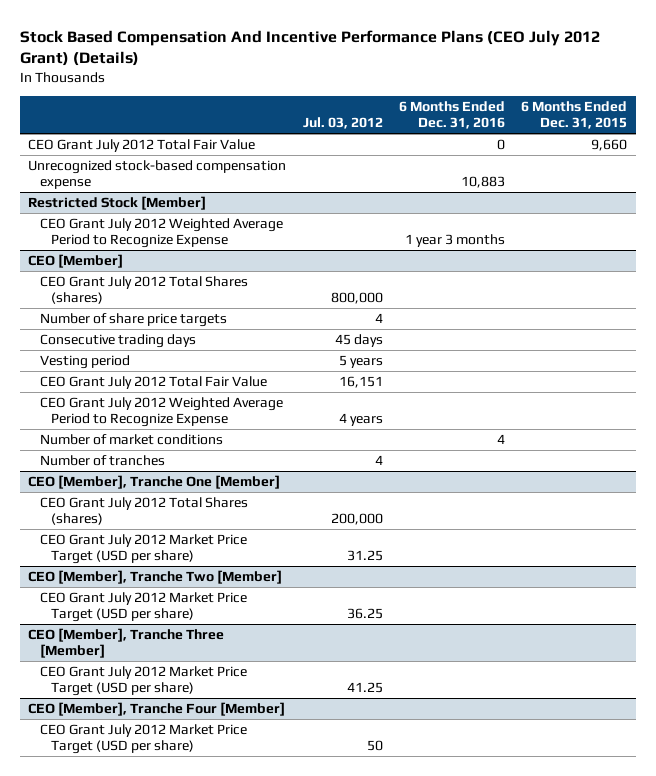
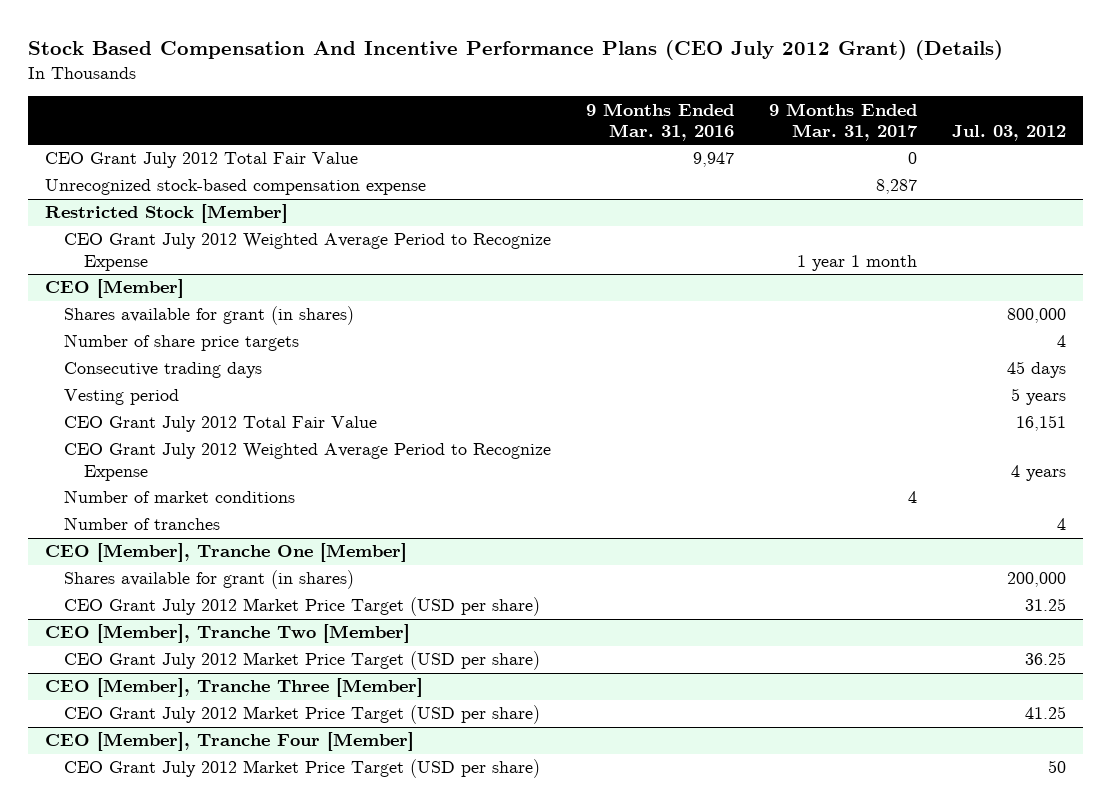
[398,101,505,130] 6 Months Ended Dec. 31, 2016 -> none
[521,101,628,130] 6 Months Ended Dec. 31, 2015 -> none
none -> [586,102,735,141] 9 Months Ended Mar. 31, 2016
none -> [768,102,918,141] 9 Months Ended Mar. 31, 2017
[39,275,248,304] CEO Grant July 2012 Total Shares (shares) -> [64,306,355,326] Shares available for grant (in shares)
[39,496,248,525] CEO Grant July 2012 Total Shares (shares) -> [64,570,355,590] Shares available for grant (in shares)

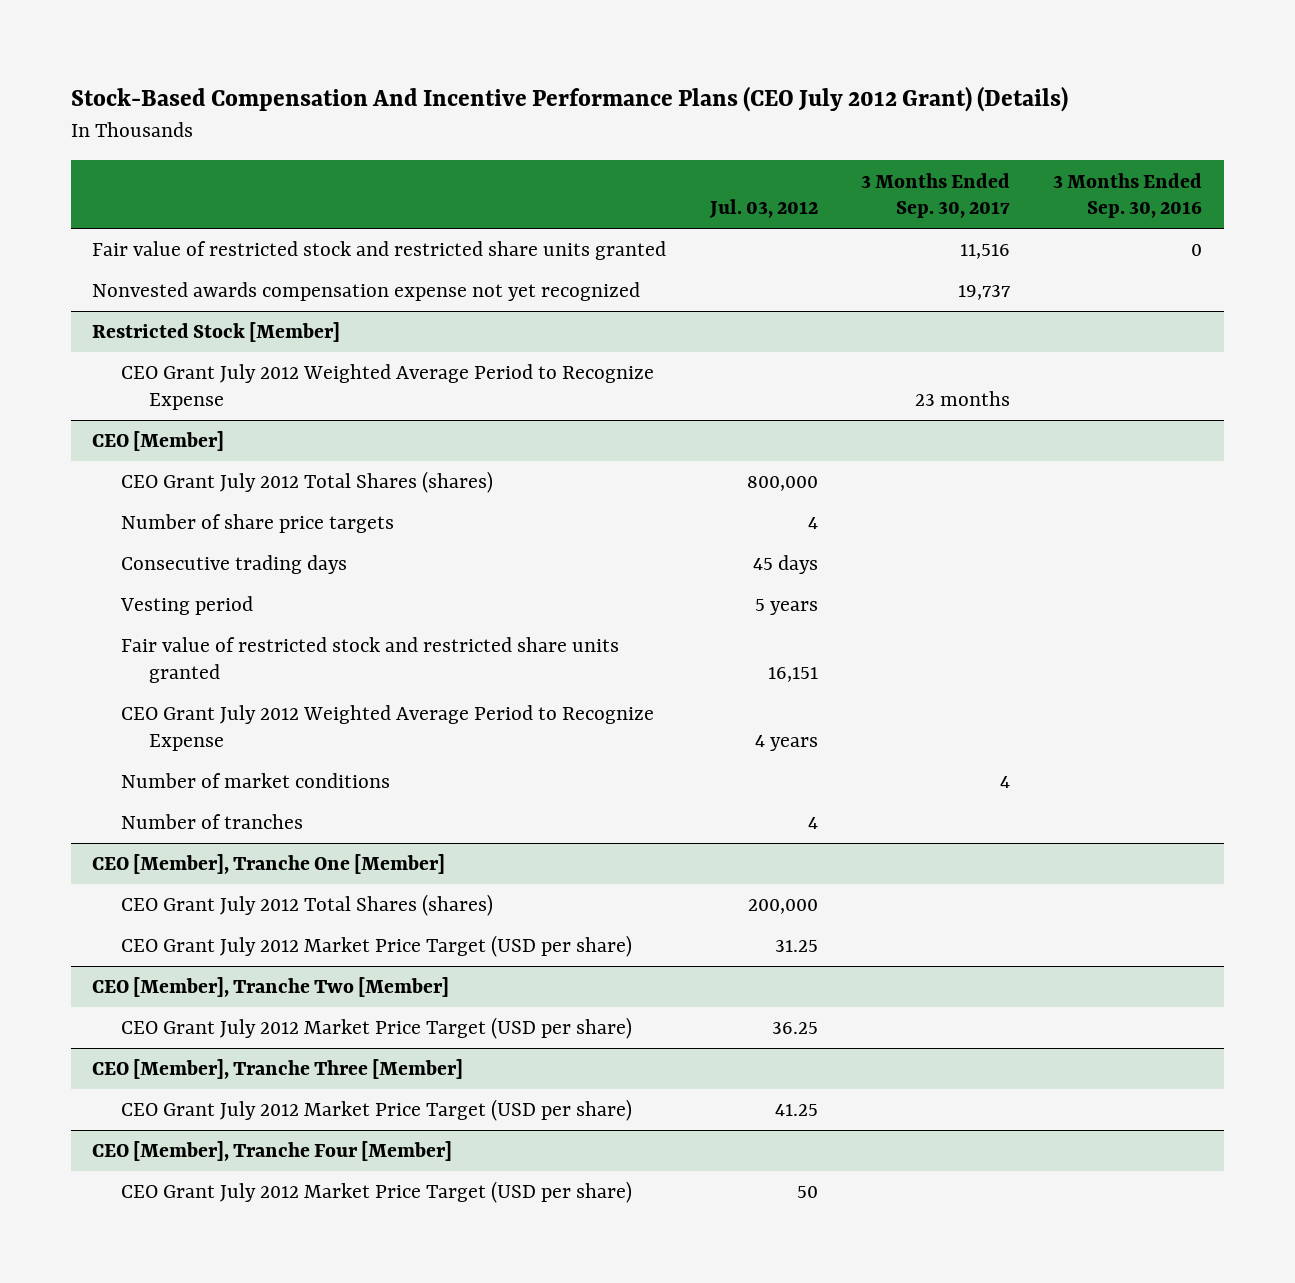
[28,40,1004,61] Stock Based Compensation And Incentive Performance Plans (CEO July 2012 Grant) (Details) -> [70,86,1068,113] Stock-Based Compensation And Incentive Performance Plans (CEO July 2012 Grant) (Details)
[586,102,735,141] 9 Months Ended Mar. 31, 2016 -> none
[768,102,918,141] 9 Months Ended Mar. 31, 2017 -> none
none -> [861,172,1011,219] 3 Months Ended Sep. 30, 2017
none -> [1053,172,1203,219] 3 Months Ended Sep. 30, 2016
[45,152,359,169] CEO Grant July 2012 Total Fair Value -> [92,241,667,261] Fair value of restricted stock and restricted share units granted
[45,179,427,196] Unrecognized stock-based compensation expense -> [92,282,641,302] Nonvested awards compensation expense not yet recognized
[64,306,355,326] Shares available for grant (in shares) -> [120,471,493,494] CEO Grant July 2012 Total Shares (shares)
[64,416,378,433] CEO Grant July 2012 Total Fair Value -> [120,637,619,683] Fair value of restricted stock and restricted share units granted
[64,570,355,590] Shares available for grant (in shares) -> [120,894,493,917] CEO Grant July 2012 Total Shares (shares)

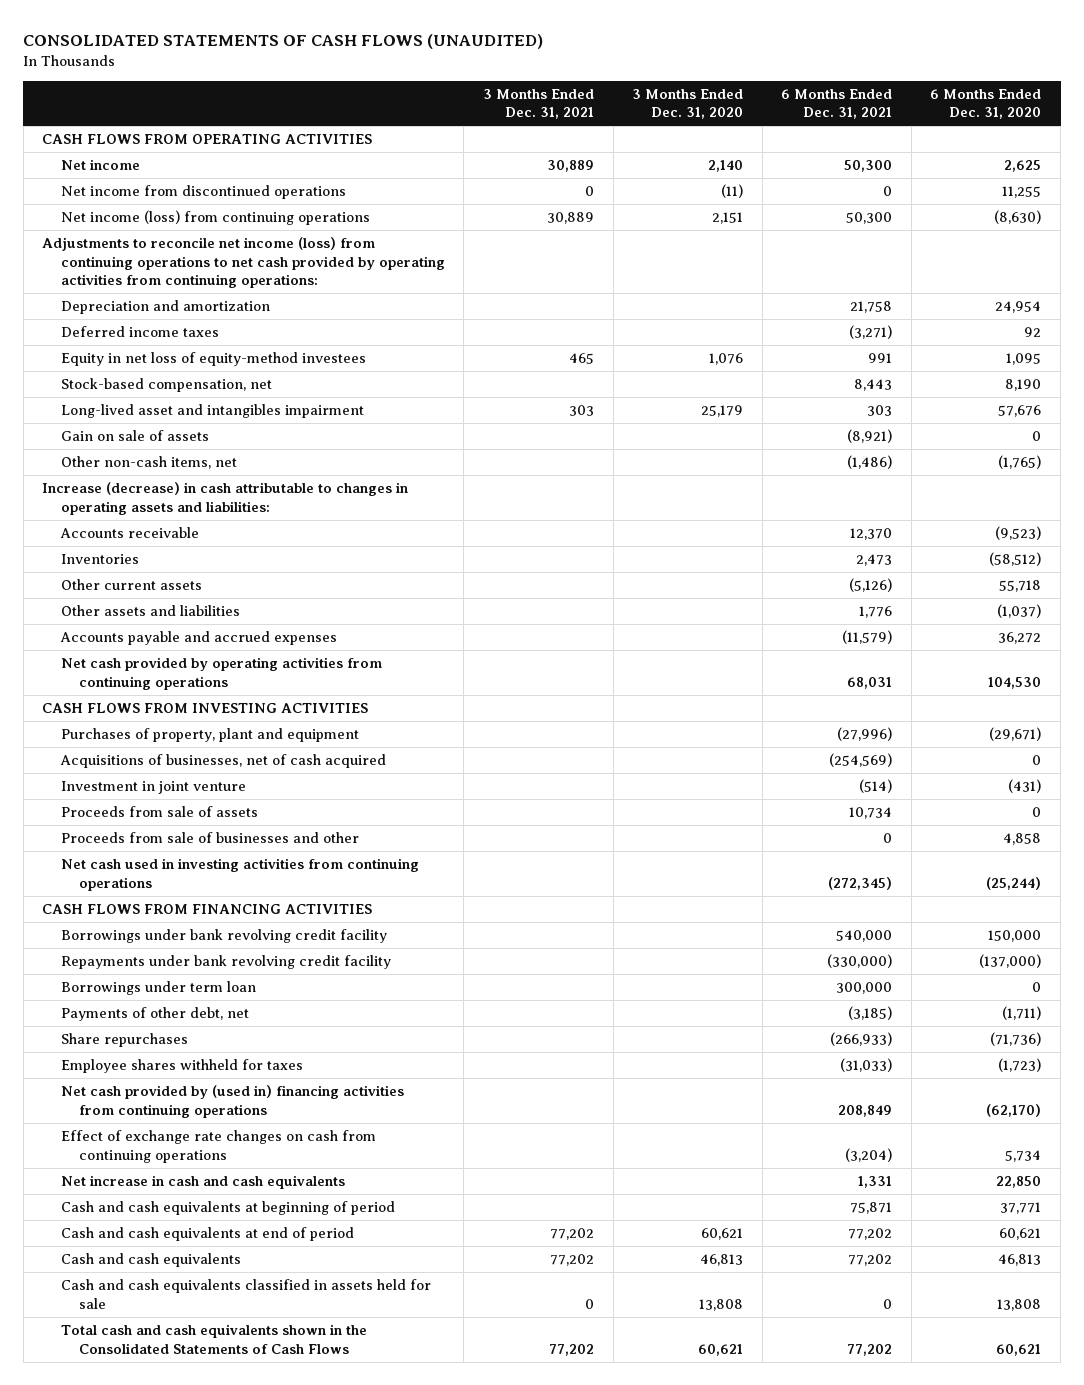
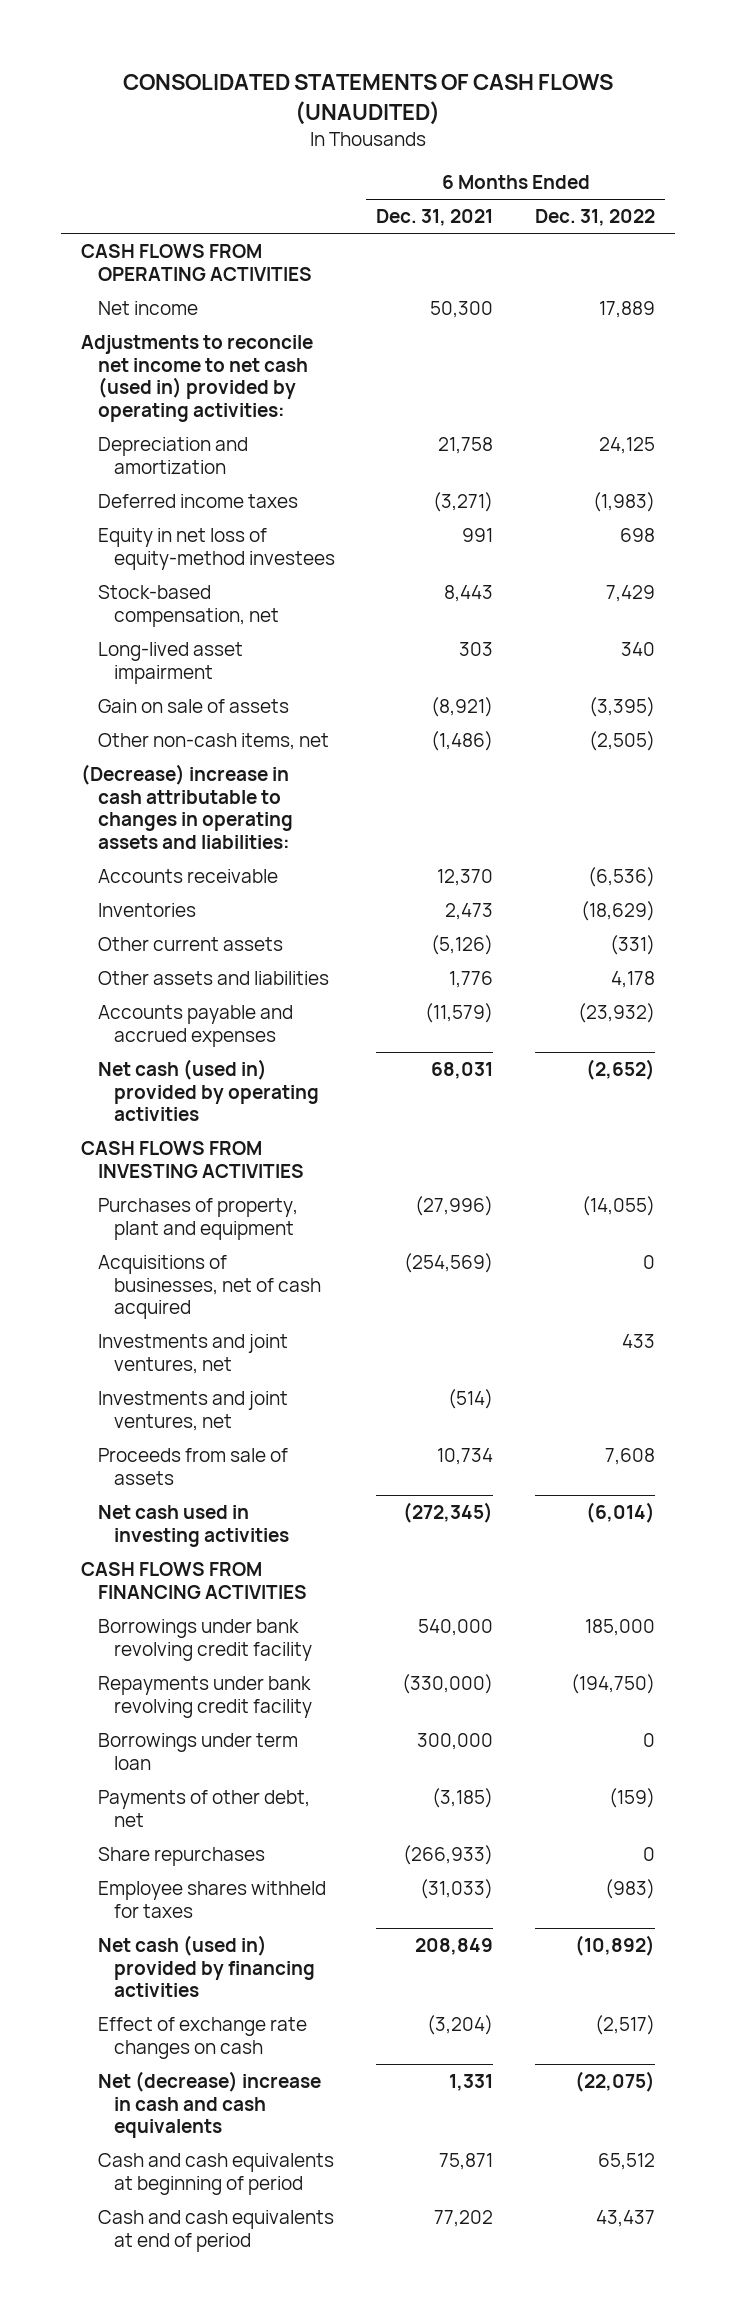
[482,88,594,120] 3 Months Ended Dec. 31, 2021 -> none
[632,88,744,120] 3 Months Ended Dec. 31, 2020 -> none
[930,88,1042,120] 6 Months Ended Dec. 31, 2020 -> none
none -> [534,209,655,227] Dec. 31, 2022
[60,185,346,200] Net income from discontinued operations -> none
[60,210,370,226] Net income (loss) from continuing operations -> none
[42,237,445,289] Adjustments to reconcile net income (loss) from continuing operations to net cash provided by operating activities from continuing operations: -> [81,334,314,423] Adjustments to reconcile net income to net cash (used in) provided by operating activities:
[60,404,364,419] Long-lived asset and intangibles impairment -> [97,641,243,684] Long-lived asset impairment
[42,482,409,515] Increase (decrease) in cash attributable to changes in operating assets and liabilities: -> [81,763,293,850] (Decrease) increase in cash attributable to changes in operating assets and liabilities:
[60,657,382,690] Net cash provided by operating activities from continuing operations -> [97,1058,320,1122] Net cash (used in) provided by operating activities
none -> [97,1333,288,1374] Investments and joint ventures, net
[60,781,246,795] Investment in joint venture -> [97,1390,288,1431] Investments and joint ventures, net
[60,832,359,844] Proceeds from sale of businesses and other -> none
[60,858,419,891] Net cash used in investing activities from continuing operations -> [97,1504,290,1547] Net cash used in investing activities
[60,1085,404,1118] Net cash provided by (used in) financing activities from continuing operations -> [97,1934,316,1998] Net cash (used in) provided by financing activities
[60,1130,376,1163] Effect of exchange rate changes on cash from continuing operations -> [97,2016,307,2059] Effect of exchange rate changes on cash
[60,1175,345,1190] Net increase in cash and cash equivalents -> [97,2070,321,2139] Net (decrease) increase in cash and cash equivalents
[60,1253,241,1268] Cash and cash equivalents -> none
[60,1279,431,1309] Cash and cash equivalents classified in assets held for sale -> none
[60,1324,367,1354] Total cash and cash equivalents shown in the Consolidated Statements of Cash Flows -> none

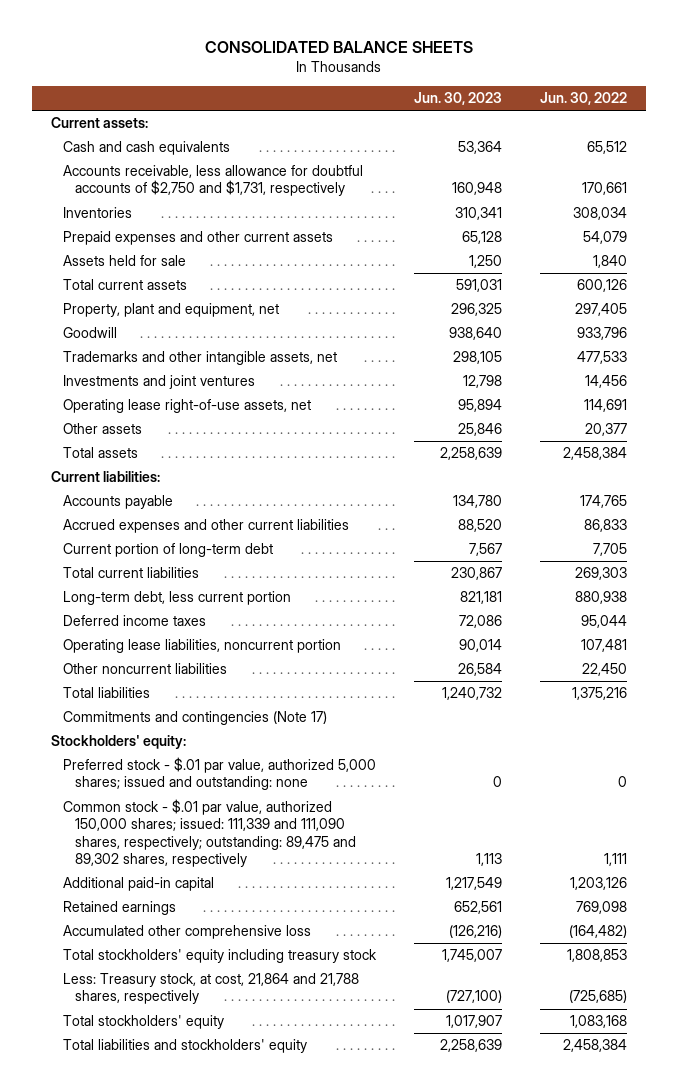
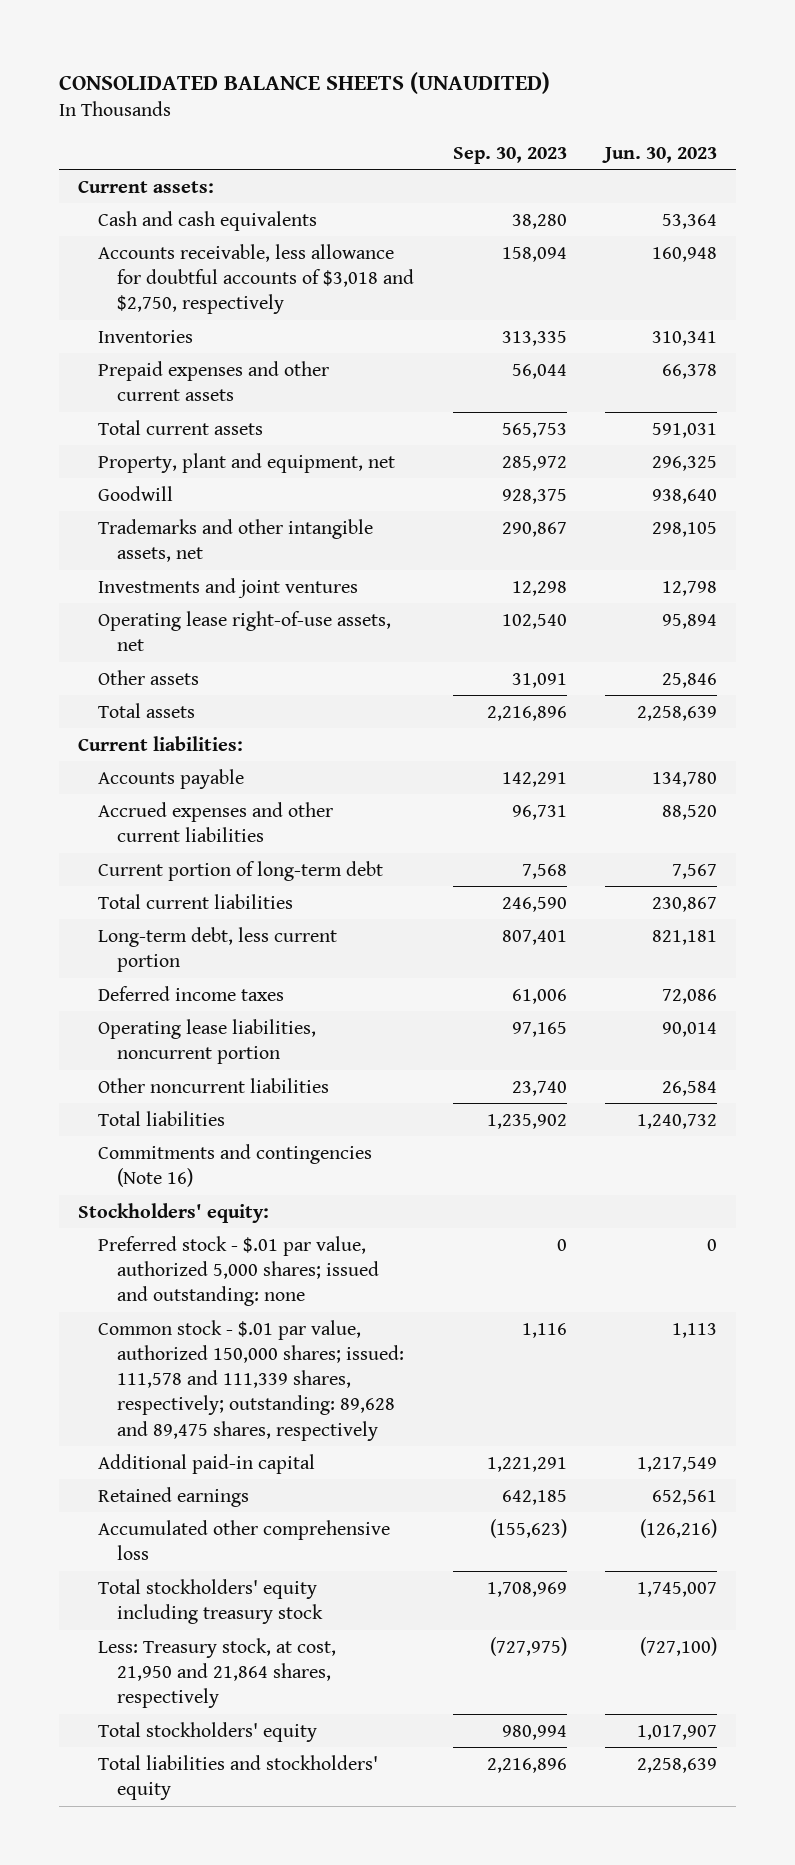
[204,41,473,54] CONSOLIDATED BALANCE SHEETS -> [59,71,551,94] CONSOLIDATED BALANCE SHEETS (UNAUDITED)
[540,92,628,106] Jun. 30, 2022 -> none
none -> [452,146,567,164] Sep. 30, 2023
[62,165,363,197] Accounts receivable, less allowance for doubtful accounts of $2,750 and $1,731, respectively -> [97,243,415,315] Accounts receivable, less allowance for doubtful accounts of $3,018 and $2,750, respectively
[62,255,186,267] Assets held for sale -> none
[462,231,503,245] 65,128 -> [661,363,717,379] 66,378
[62,711,327,726] Commitments and contingencies (Note 17) -> [97,1143,372,1187] Commitments and contingencies (Note 16)
[62,799,357,867] Common stock - $.01 par value, authorized 150,000 shares; issued: 111,339 and 111,090 shares, respectively; outstanding: 89,475 and 89,302 shares, respectively -> [97,1319,405,1441] Common stock - $.01 par value, authorized 150,000 shares; issued: 111,578 and 111,339 shares, respectively; outstanding: 89,628 and 89,475 shares, respectively
[62,973,359,1005] Less: Treasury stock, at cost, 21,864 and 21,788 shares, respectively -> [97,1637,336,1709] Less: Treasury stock, at cost, 21,950 and 21,864 shares, respectively

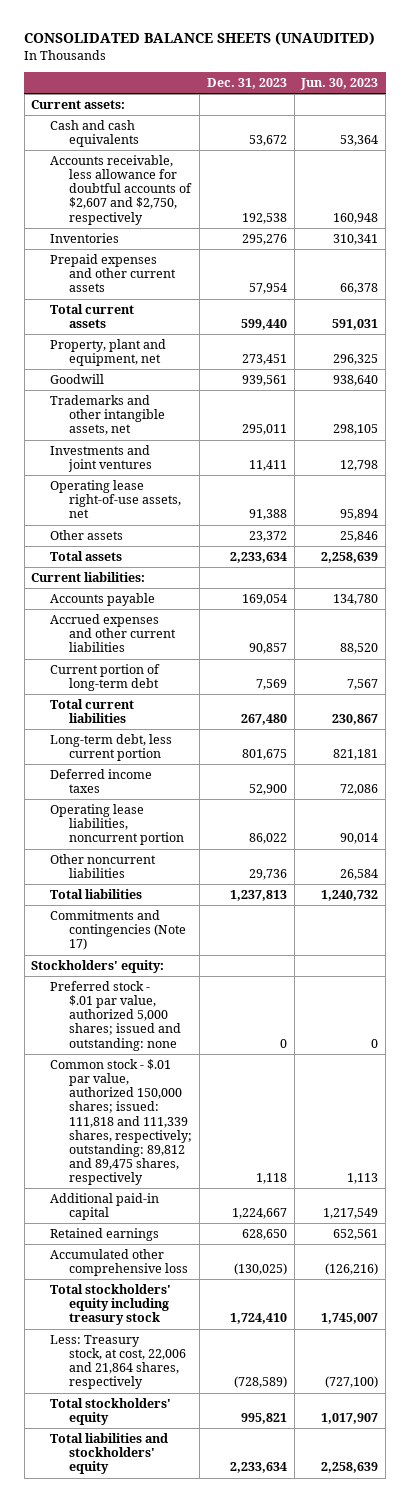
[452,146,567,164] Sep. 30, 2023 -> none
none -> [206,78,287,90] Dec. 31, 2023
[97,243,415,315] Accounts receivable, less allowance for doubtful accounts of $3,018 and $2,750, respectively -> [50,155,193,225] Accounts receivable, less allowance for doubtful accounts of $2,607 and $2,750, respectively
[97,1143,372,1187] Commitments and contingencies (Note 16) -> [50,910,187,951] Commitments and contingencies (Note 17)
[97,1319,405,1441] Common stock - $.01 par value, authorized 150,000 shares; issued: 111,578 and 111,339 shares, respectively; outstanding: 89,628 and 89,475 shares, respectively -> [50,1059,193,1186] Common stock - $.01 par value, authorized 150,000 shares; issued: 111,818 and 111,339 shares, respectively; outstanding: 89,812 and 89,475 shares, respectively
[97,1637,336,1709] Less: Treasury stock, at cost, 21,950 and 21,864 shares, respectively -> [50,1335,187,1390] Less: Treasury stock, at cost, 22,006 and 21,864 shares, respectively

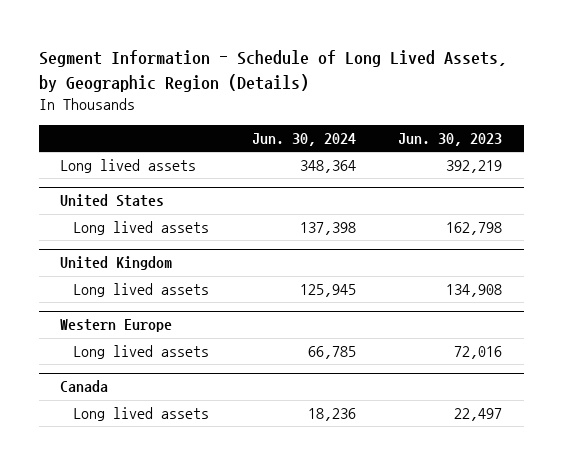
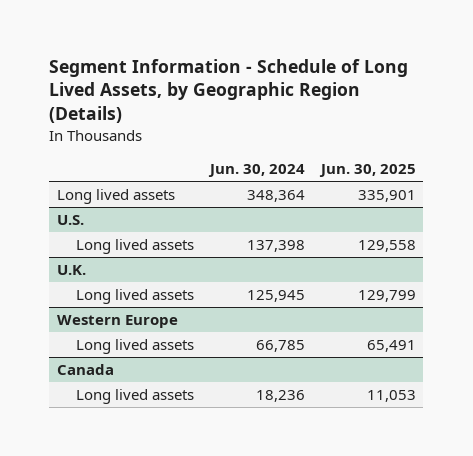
[398,133,503,147] Jun. 30, 2023 -> none
none -> [318,163,416,177] Jun. 30, 2025
[60,194,165,208] United States -> [57,215,85,226] U.S.
[60,256,173,271] United Kingdom -> [57,265,87,276] U.K.

